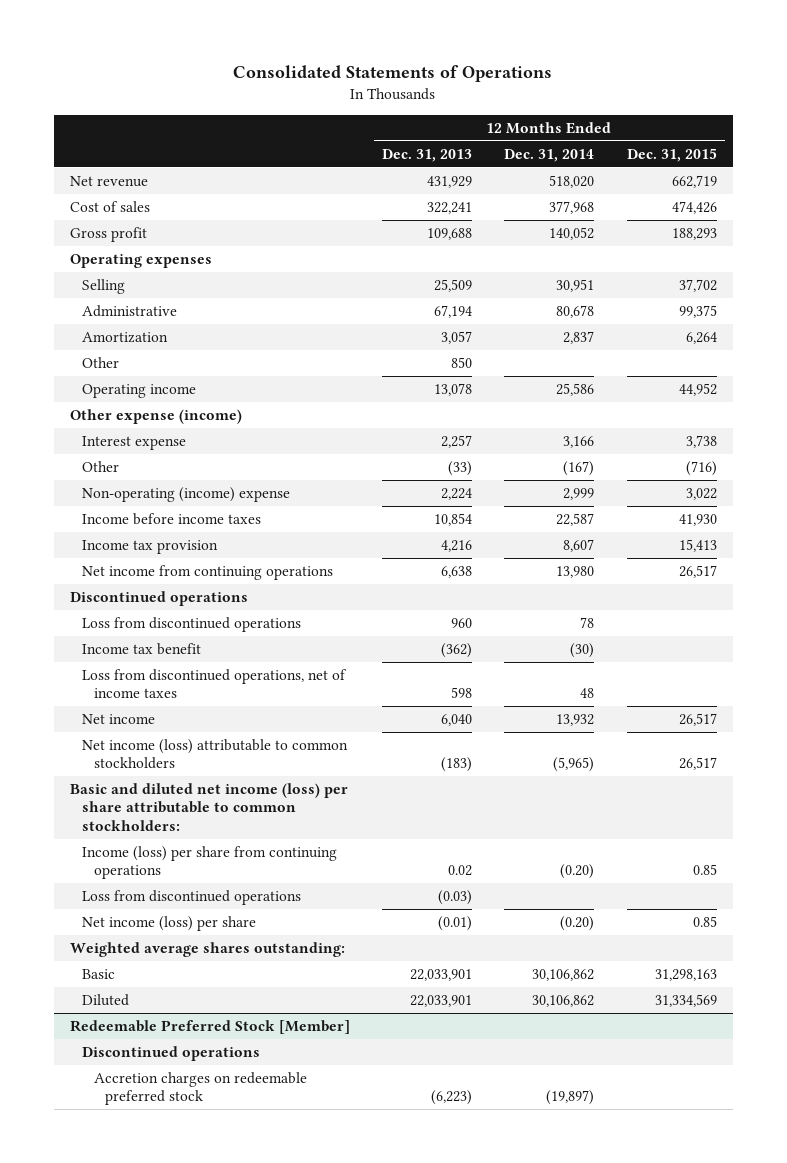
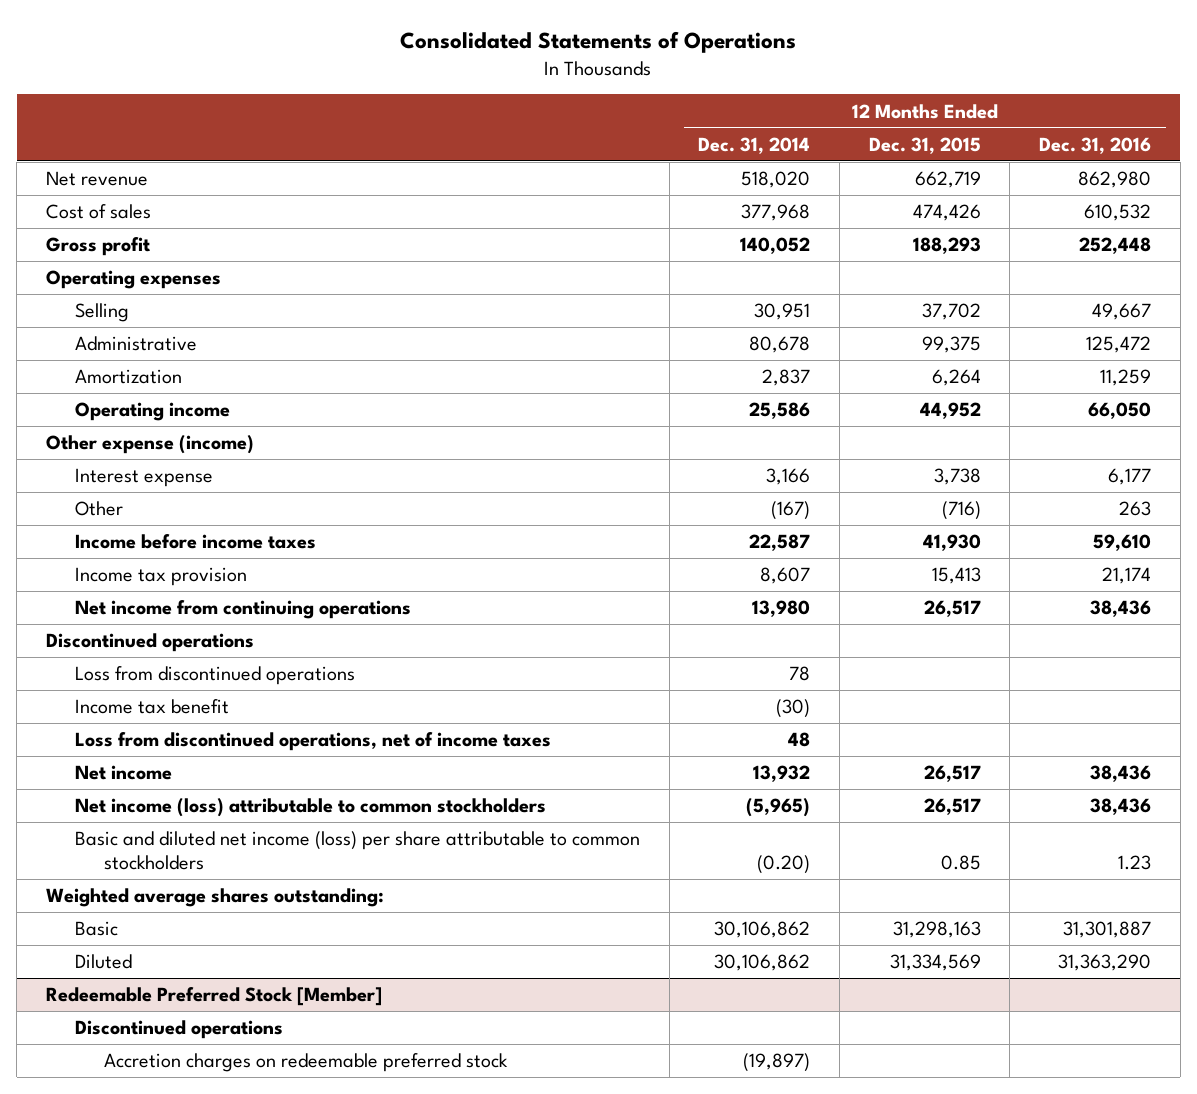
[382,148,473,162] Dec. 31, 2013 -> none
none -> [1039,136,1152,154] Dec. 31, 2016
[81,357,119,369] Other -> none
[81,487,290,503] Non-operating (income) expense -> none
[69,783,348,831] Basic and diluted net income (loss) per share attributable to common stockholders: -> none
[81,846,337,880] Income (loss) per share from continuing operations -> none
[81,890,301,906] Loss from discontinued operations -> none
[81,916,256,932] Net income (loss) per share -> [75,831,641,870] Basic and diluted net income (loss) per share attributable to common stockholders

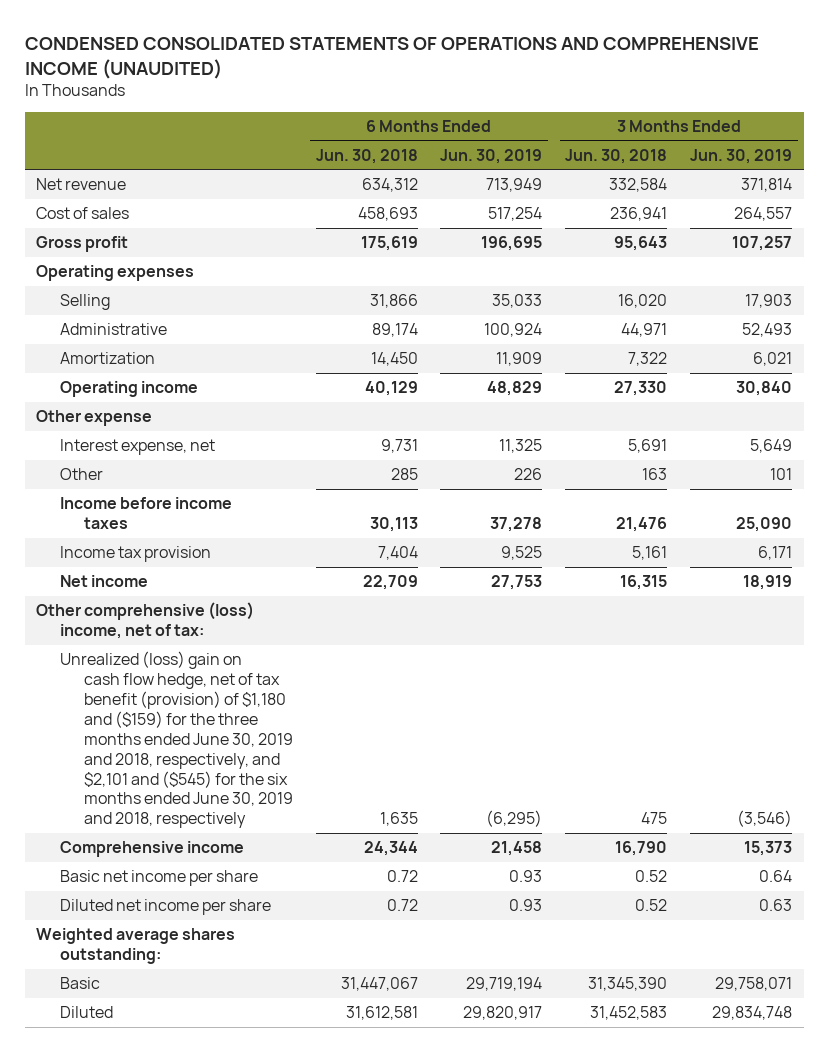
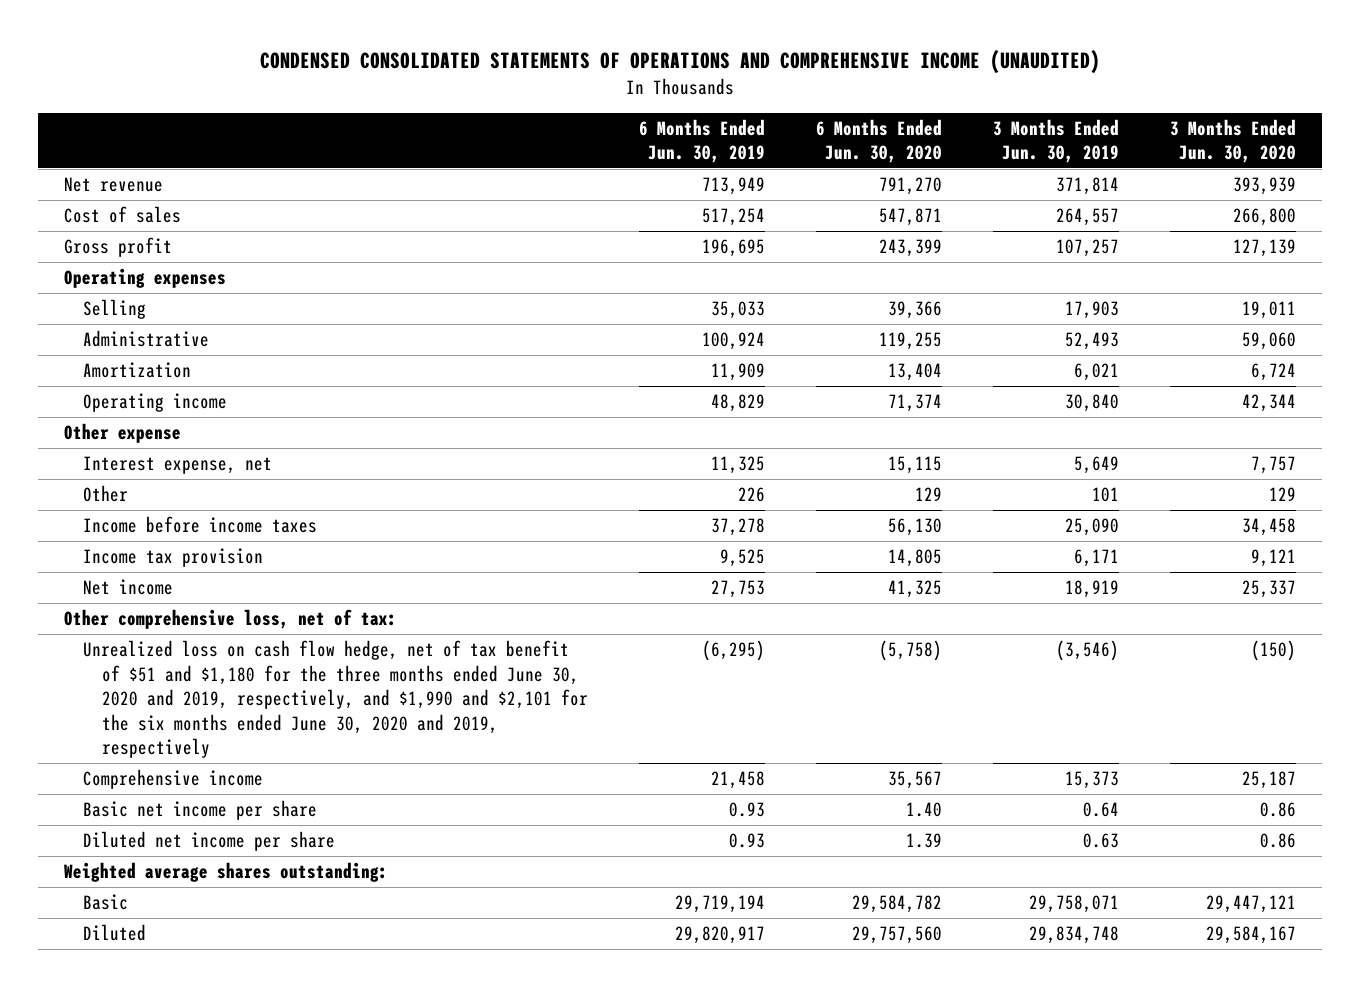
[315,148,418,164] Jun. 30, 2018 -> none
[565,148,668,164] Jun. 30, 2018 -> none
none -> [816,118,943,164] 6 Months Ended Jun. 30, 2020
none -> [1170,118,1297,164] 3 Months Ended Jun. 30, 2020
[36,602,255,640] Other comprehensive (loss) income, net of tax: -> [63,608,397,629] Other comprehensive loss, net of tax:
[60,651,293,829] Unrealized (loss) gain on cash flow hedge, net of tax benefit (provision) of $1,180 and ($159) for the three months ended June 30, 2019 and 2018, respectively, and $2,101 and ($545) for the six months ended June 30, 2019 and 2018, respectively -> [82,639,588,759] Unrealized loss on cash flow hedge, net of tax benefit of $51 and $1,180 for the three months ended June 30, 2020 and 2019, respectively, and $1,990 and $2,101 for the six months ended June 30, 2020 and 2019, respectively

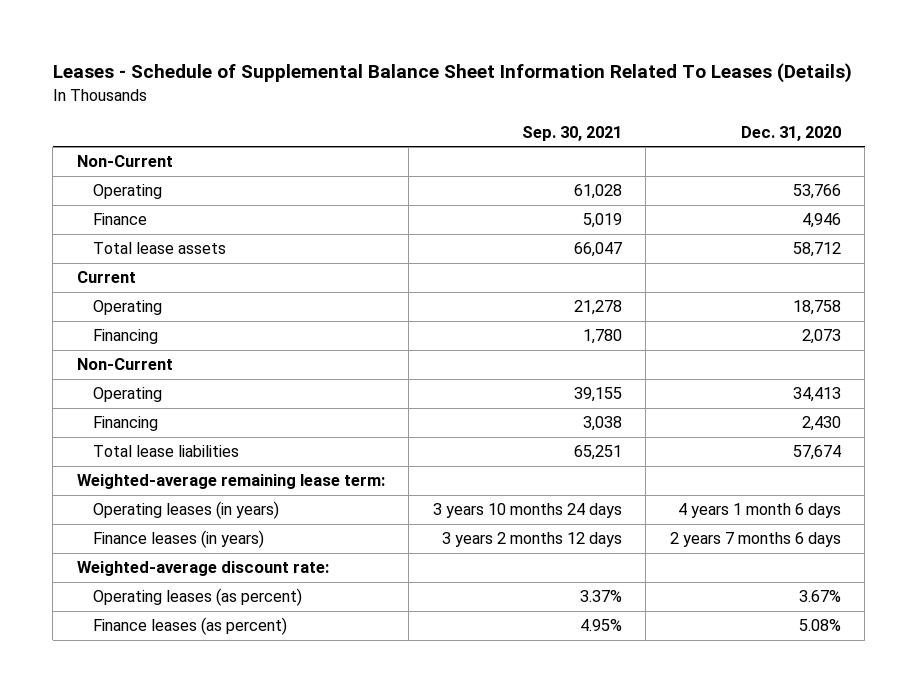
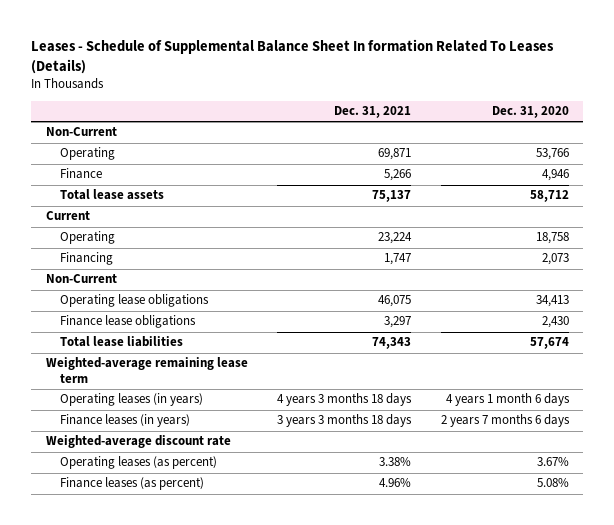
[52,63,852,84] Leases - Schedule of Supplemental Balance Sheet Information Related To Leases (Details) -> [31,38,555,74] Leases - Schedule of Supplemental Balance Sheet In formation Related To Leases (Details)
[521,125,622,141] Sep. 30, 2021 -> none
none -> [334,106,412,119] Dec. 31, 2021
[92,387,162,403] Operating -> [60,294,210,308] Operating lease obligations
[92,416,158,432] Financing -> [60,315,197,329] Finance lease obligations
[76,474,385,490] Weighted-average remaining lease term: -> [45,357,248,384] Weighted-average remaining lease term
[76,561,329,577] Weighted-average discount rate: -> [45,435,231,449] Weighted-average discount rate

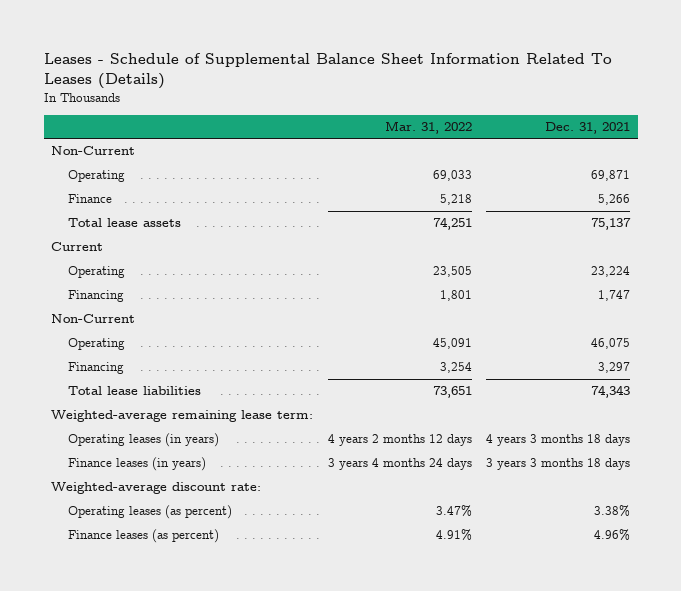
[31,38,555,74] Leases - Schedule of Supplemental Balance Sheet In formation Related To Leases (Details) -> [43,52,612,90] Leases - Schedule of Supplemental Balance Sheet Information Related To Leases (Details)
[491,106,569,119] Dec. 31, 2020 -> none
none -> [384,120,472,134] Mar. 31, 2022
[60,294,210,308] Operating lease obligations -> [67,338,125,351] Operating
[60,315,197,329] Finance lease obligations -> [67,362,124,375] Financing
[45,357,248,384] Weighted-average remaining lease term -> [50,410,313,423] Weighted-average remaining lease term:
[45,435,231,449] Weighted-average discount rate -> [50,482,261,495] Weighted-average discount rate:

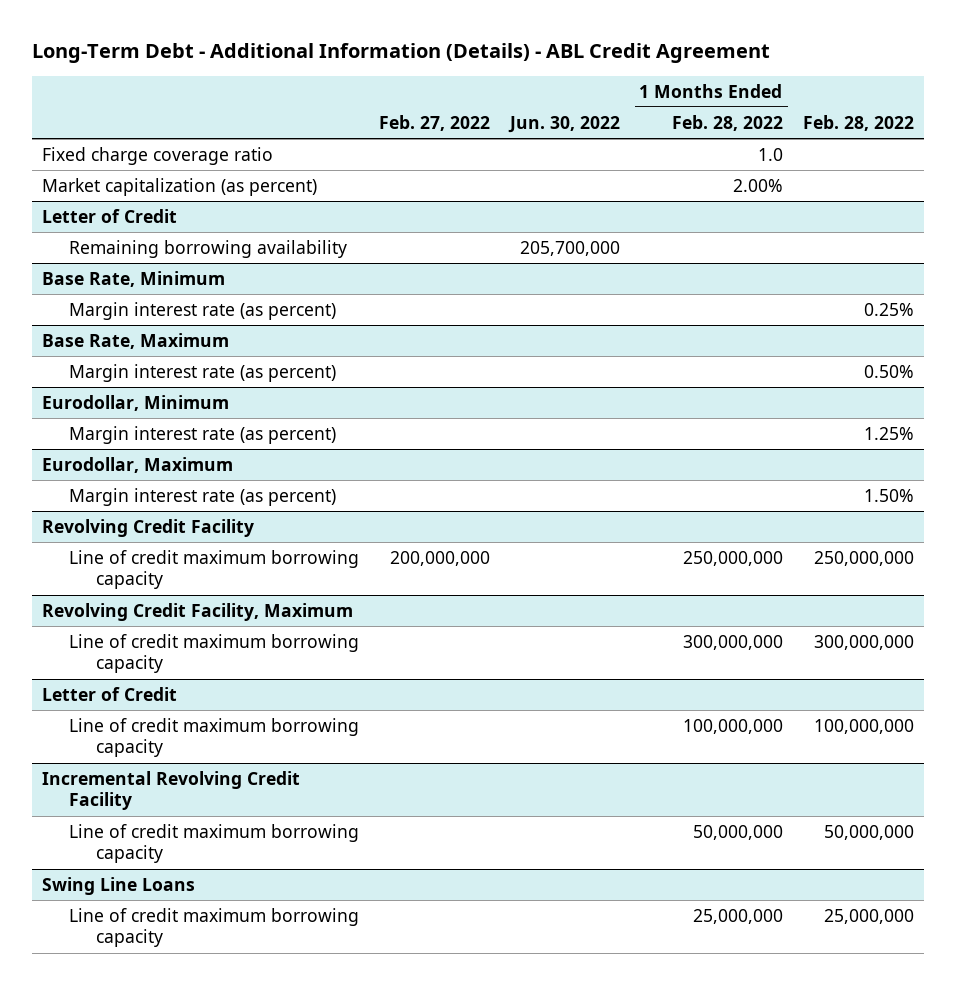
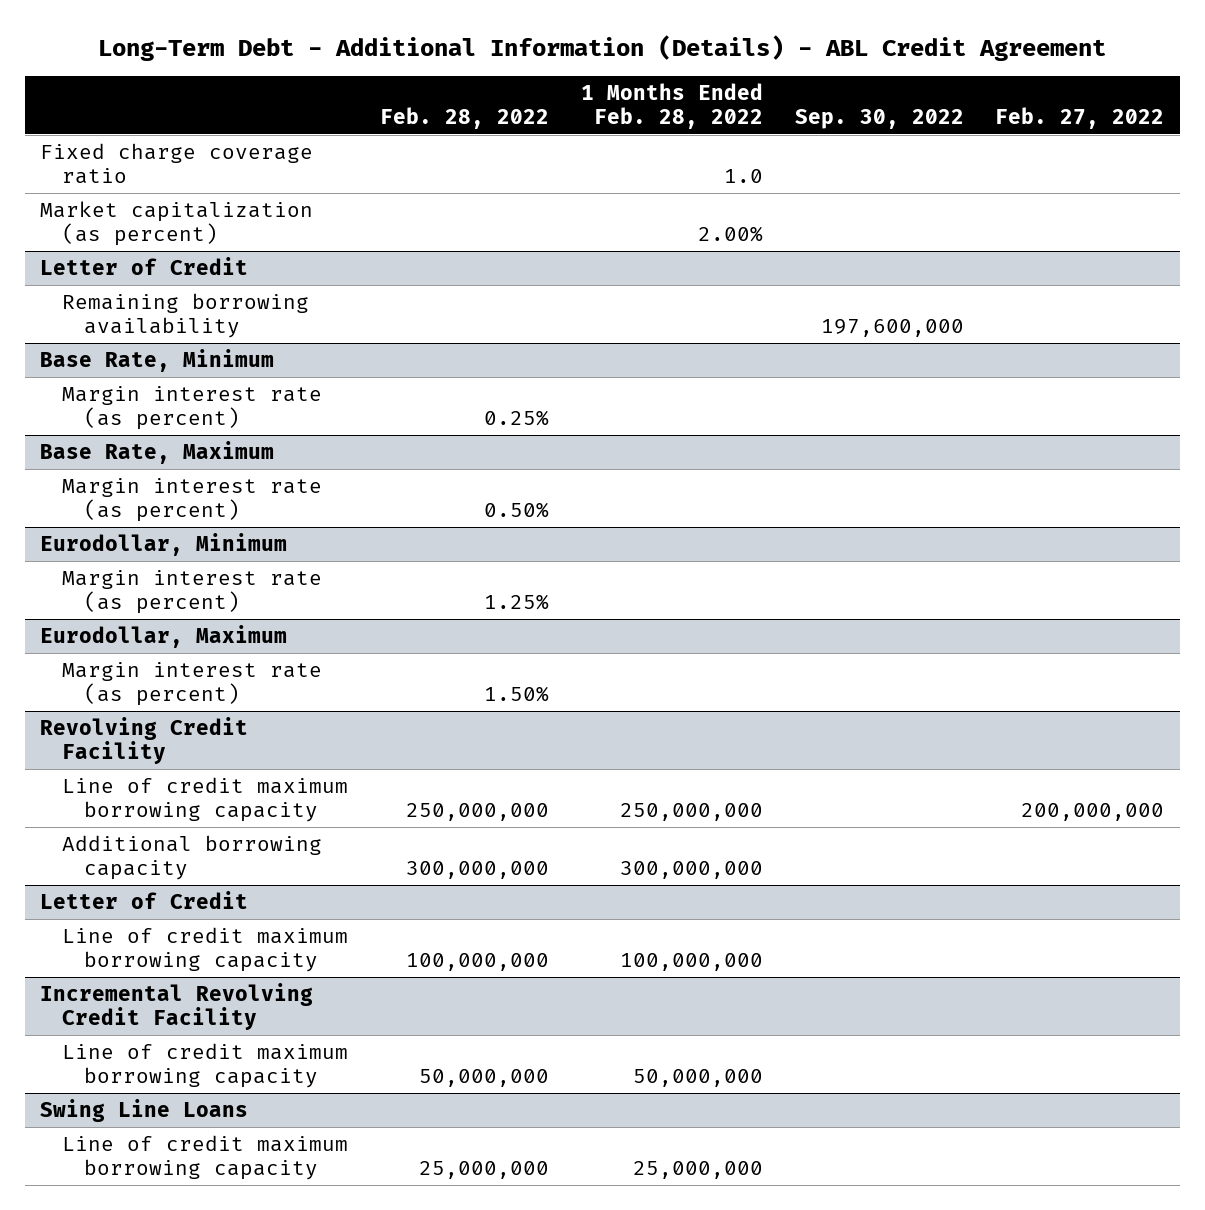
[507,115,620,133] Jun. 30, 2022 -> none
none -> [794,109,964,130] Sep. 30, 2022
[41,602,353,621] Revolving Credit Facility, Maximum -> none
[68,633,359,674] Line of credit maximum borrowing capacity -> none
none -> [62,834,323,880] Additional borrowing capacity

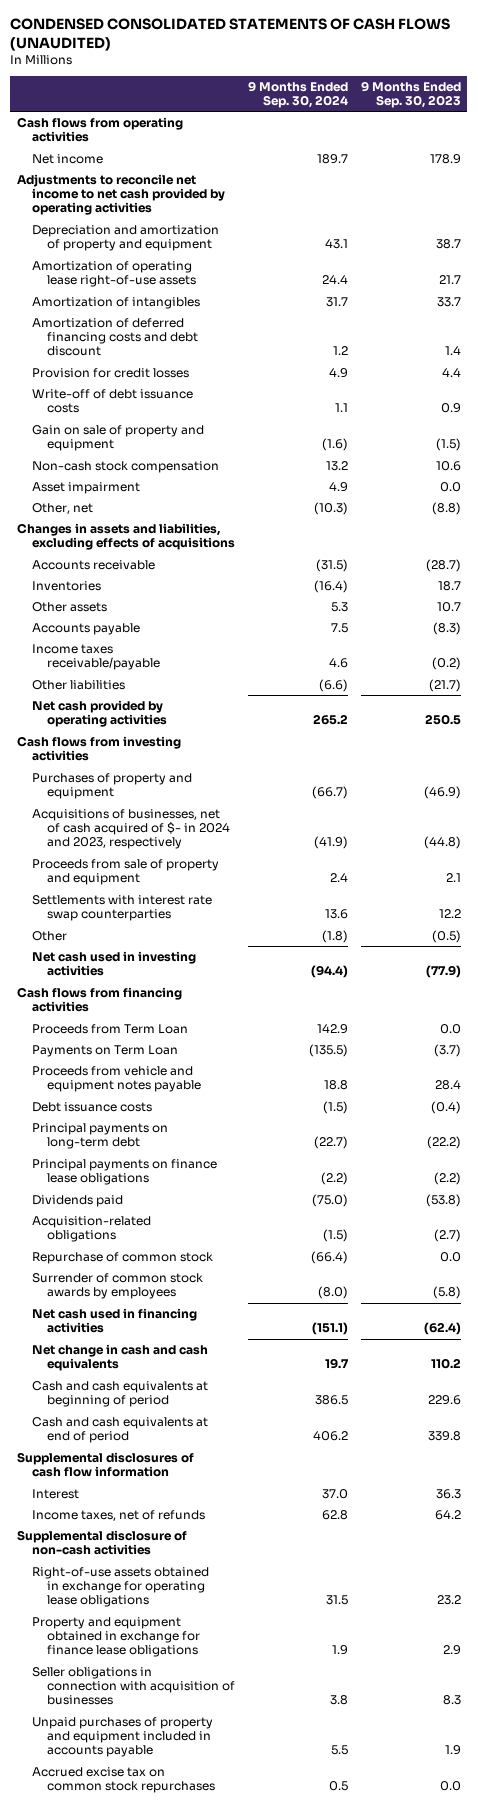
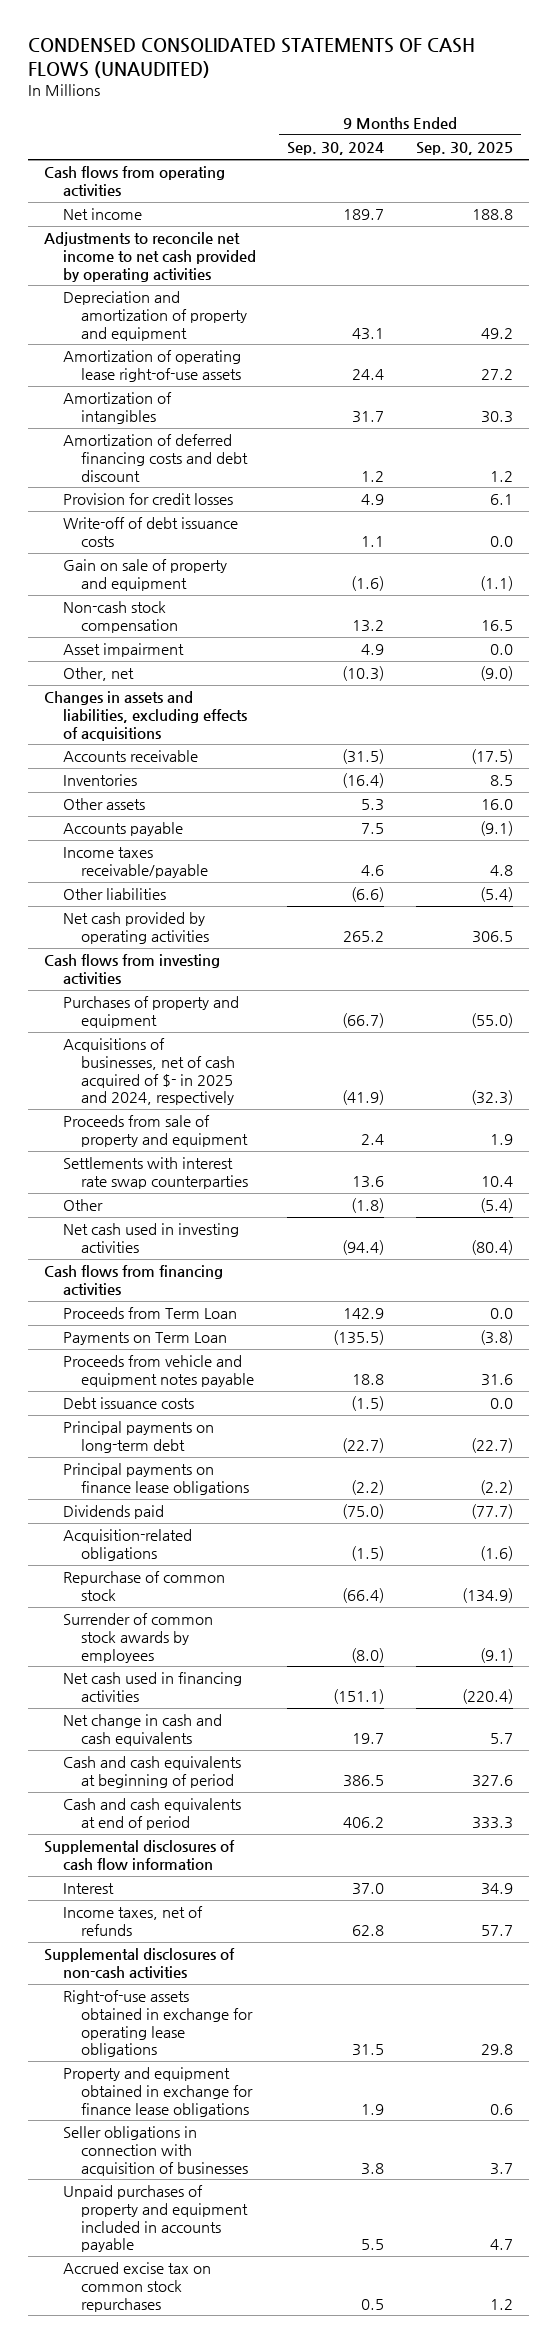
[360,80,461,108] 9 Months Ended Sep. 30, 2023 -> none
none -> [416,142,514,156] Sep. 30, 2025
[31,809,230,850] Acquisitions of businesses, net of cash acquired of $- in 2024 and 2023, respectively -> [62,1038,236,1106] Acquisitions of businesses, net of cash acquired of $- in 2025 and 2024, respectively
[16,1530,187,1556] Supplemental disclosure of non-cash activities -> [43,1948,235,1979] Supplemental disclosures of non-cash activities

